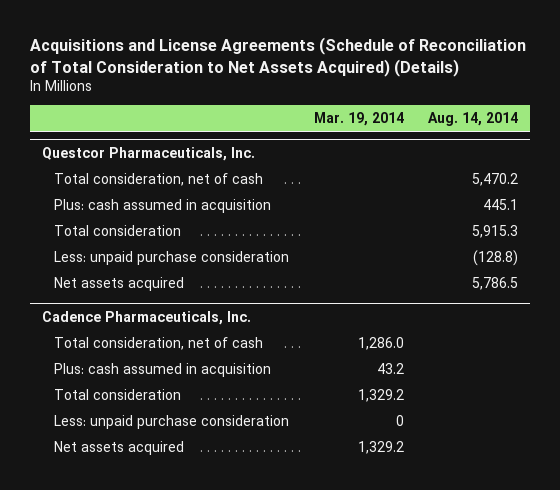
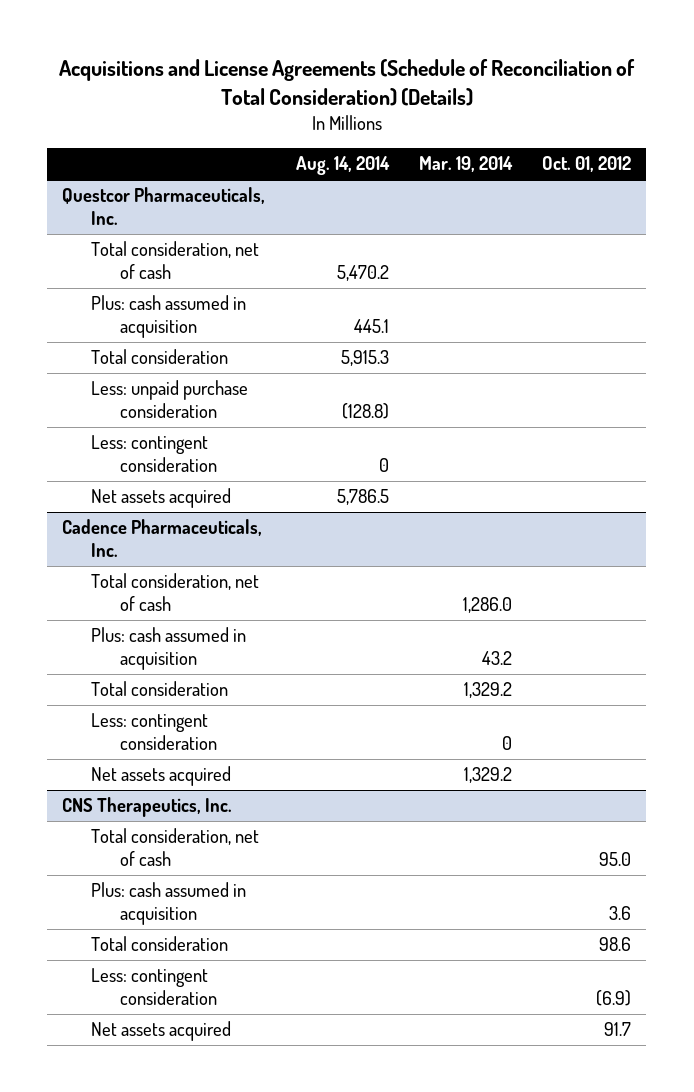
[29,37,526,77] Acquisitions and License Agreements (Schedule of Reconciliation of Total Consideration to Net Assets Acquired) (Details) -> [58,58,635,106] Acquisitions and License Agreements (Schedule of Reconciliation of Total Consideration) (Details)
none -> [542,156,632,173] Oct. 01, 2012
none -> [91,435,217,473] Less: contingent consideration
[54,414,290,429] Less: unpaid purchase consideration -> none
none -> [91,713,217,751] Less: contingent consideration
none -> [62,797,233,818] CNS Therapeutics, Inc.
none -> [91,828,260,867] Total consideration, net of cash
none -> [91,882,247,926] Plus: cash assumed in acquisition
none -> [91,936,229,952] Total consideration
none -> [91,968,217,1006] Less: contingent consideration
none -> [91,1021,232,1042] Net assets acquired

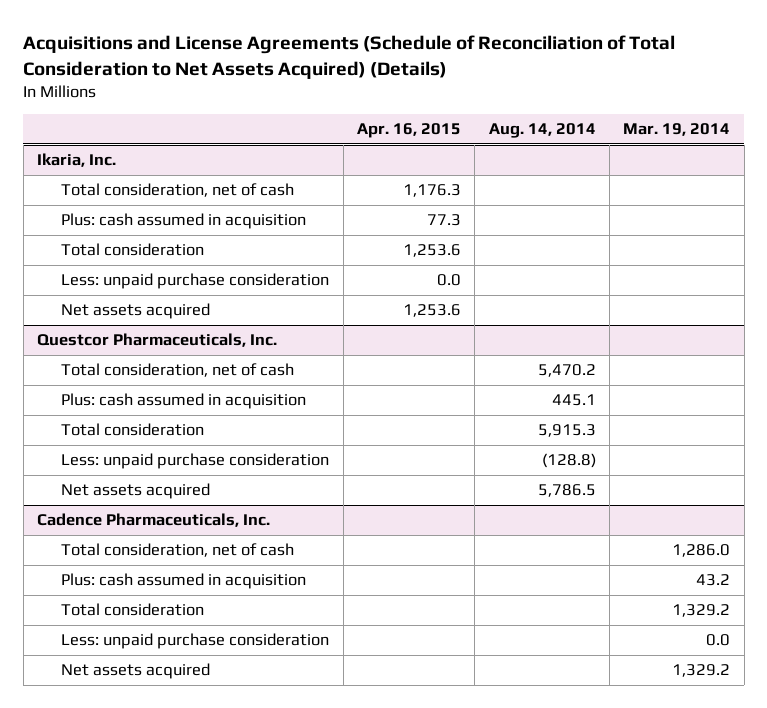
[58,58,635,106] Acquisitions and License Agreements (Schedule of Reconciliation of Total Consideration) (Details) -> [23,35,676,79] Acquisitions and License Agreements (Schedule of Reconciliation of Total Consideration to Net Assets Acquired) (Details)
[542,156,632,173] Oct. 01, 2012 -> none
none -> [356,123,461,139] Apr. 16, 2015
none -> [37,153,117,168] Ikaria, Inc.
none -> [61,183,295,198] Total consideration, net of cash
none -> [61,213,307,230] Plus: cash assumed in acquisition
none -> [61,243,205,257] Total consideration
none -> [61,273,330,290] Less: unpaid purchase consideration
none -> [61,303,211,320] Net assets acquired
[91,435,217,473] Less: contingent consideration -> none
[91,713,217,751] Less: contingent consideration -> none
none -> [61,633,330,650] Less: unpaid purchase consideration
[62,797,233,818] CNS Therapeutics, Inc. -> none
[91,828,260,867] Total consideration, net of cash -> none
[91,882,247,926] Plus: cash assumed in acquisition -> none
[91,936,229,952] Total consideration -> none
[91,968,217,1006] Less: contingent consideration -> none
[91,1021,232,1042] Net assets acquired -> none

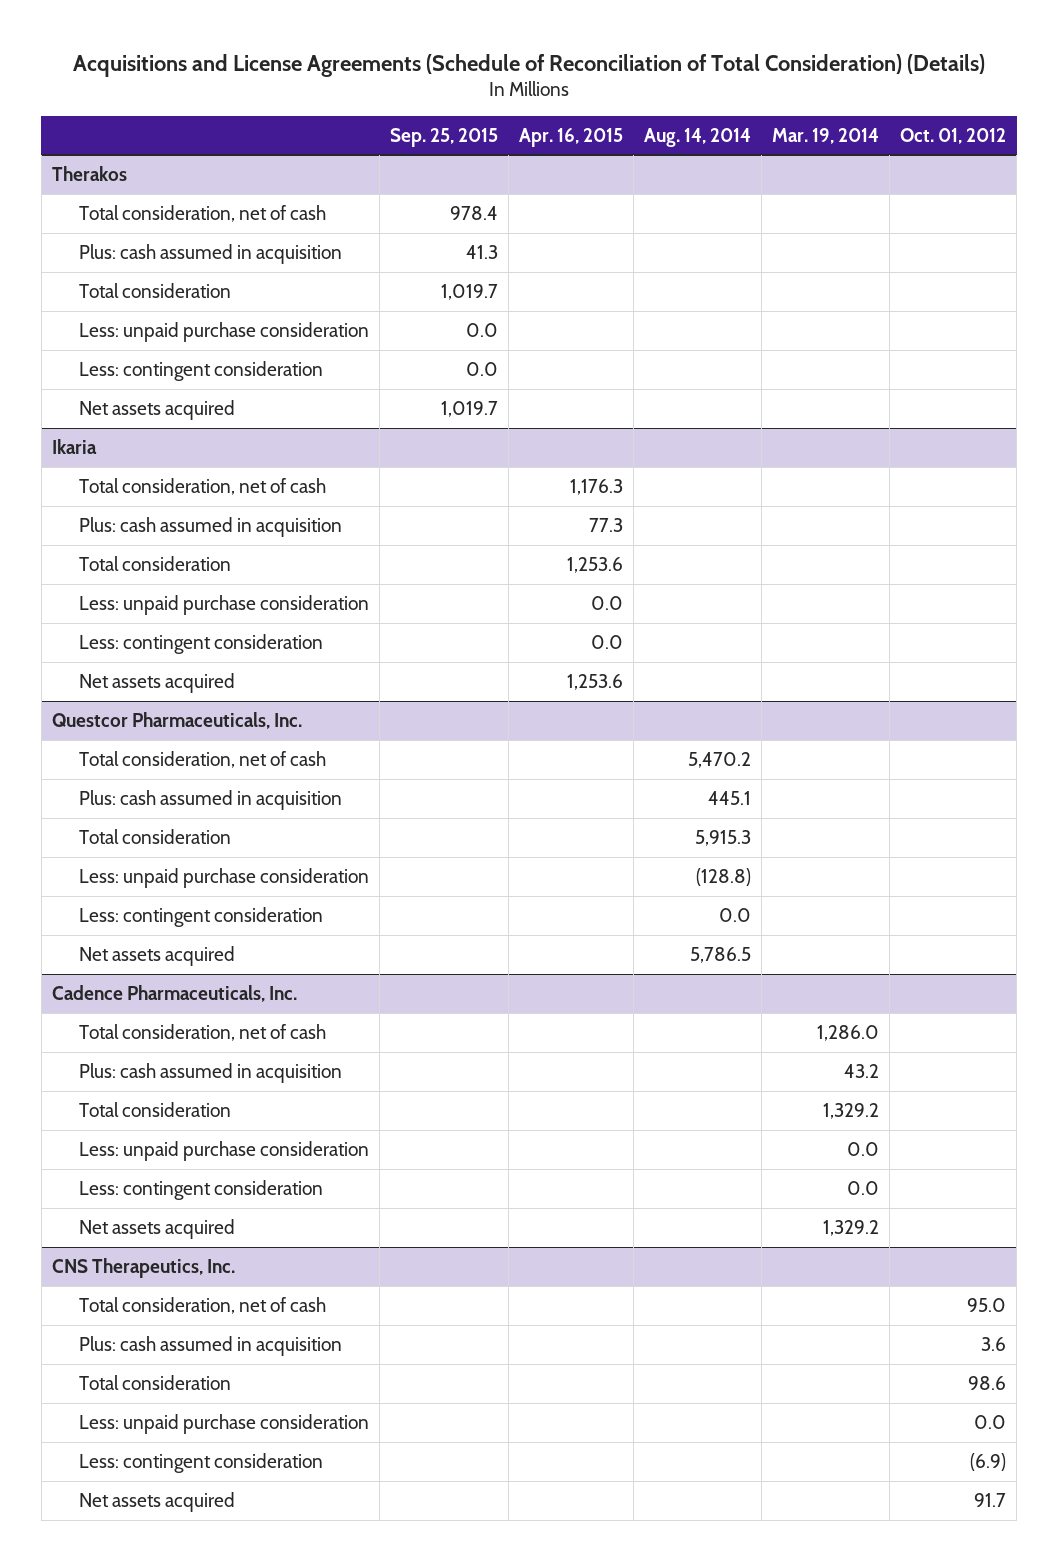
[23,35,676,79] Acquisitions and License Agreements (Schedule of Reconciliation of Total Consideration to Net Assets Acquired) (Details) -> [73,53,986,77] Acquisitions and License Agreements (Schedule of Reconciliation of Total Consideration) (Details)
none -> [389,127,498,147] Sep. 25, 2015
none -> [900,127,1007,144] Oct. 01, 2012
none -> [51,166,127,182] Therakos
none -> [78,205,326,223] Total consideration, net of cash
none -> [78,244,342,265] Plus: cash assumed in acquisition
none -> [78,283,231,299] Total consideration
none -> [78,322,369,343] Less: unpaid purchase consideration
none -> [78,361,323,382] Less: contingent consideration
none -> [78,400,235,421] Net assets acquired
[37,153,117,168] Ikaria, Inc. -> [51,439,97,455] Ikaria
none -> [78,634,323,655] Less: contingent consideration
none -> [78,907,323,928] Less: contingent consideration
none -> [78,1180,323,1201] Less: contingent consideration
none -> [51,1258,235,1279] CNS Therapeutics, Inc.
none -> [78,1297,326,1315] Total consideration, net of cash
none -> [78,1336,342,1357] Plus: cash assumed in acquisition
none -> [78,1375,231,1391] Total consideration
none -> [78,1414,369,1435] Less: unpaid purchase consideration
none -> [78,1453,323,1474] Less: contingent consideration
none -> [78,1492,235,1513] Net assets acquired

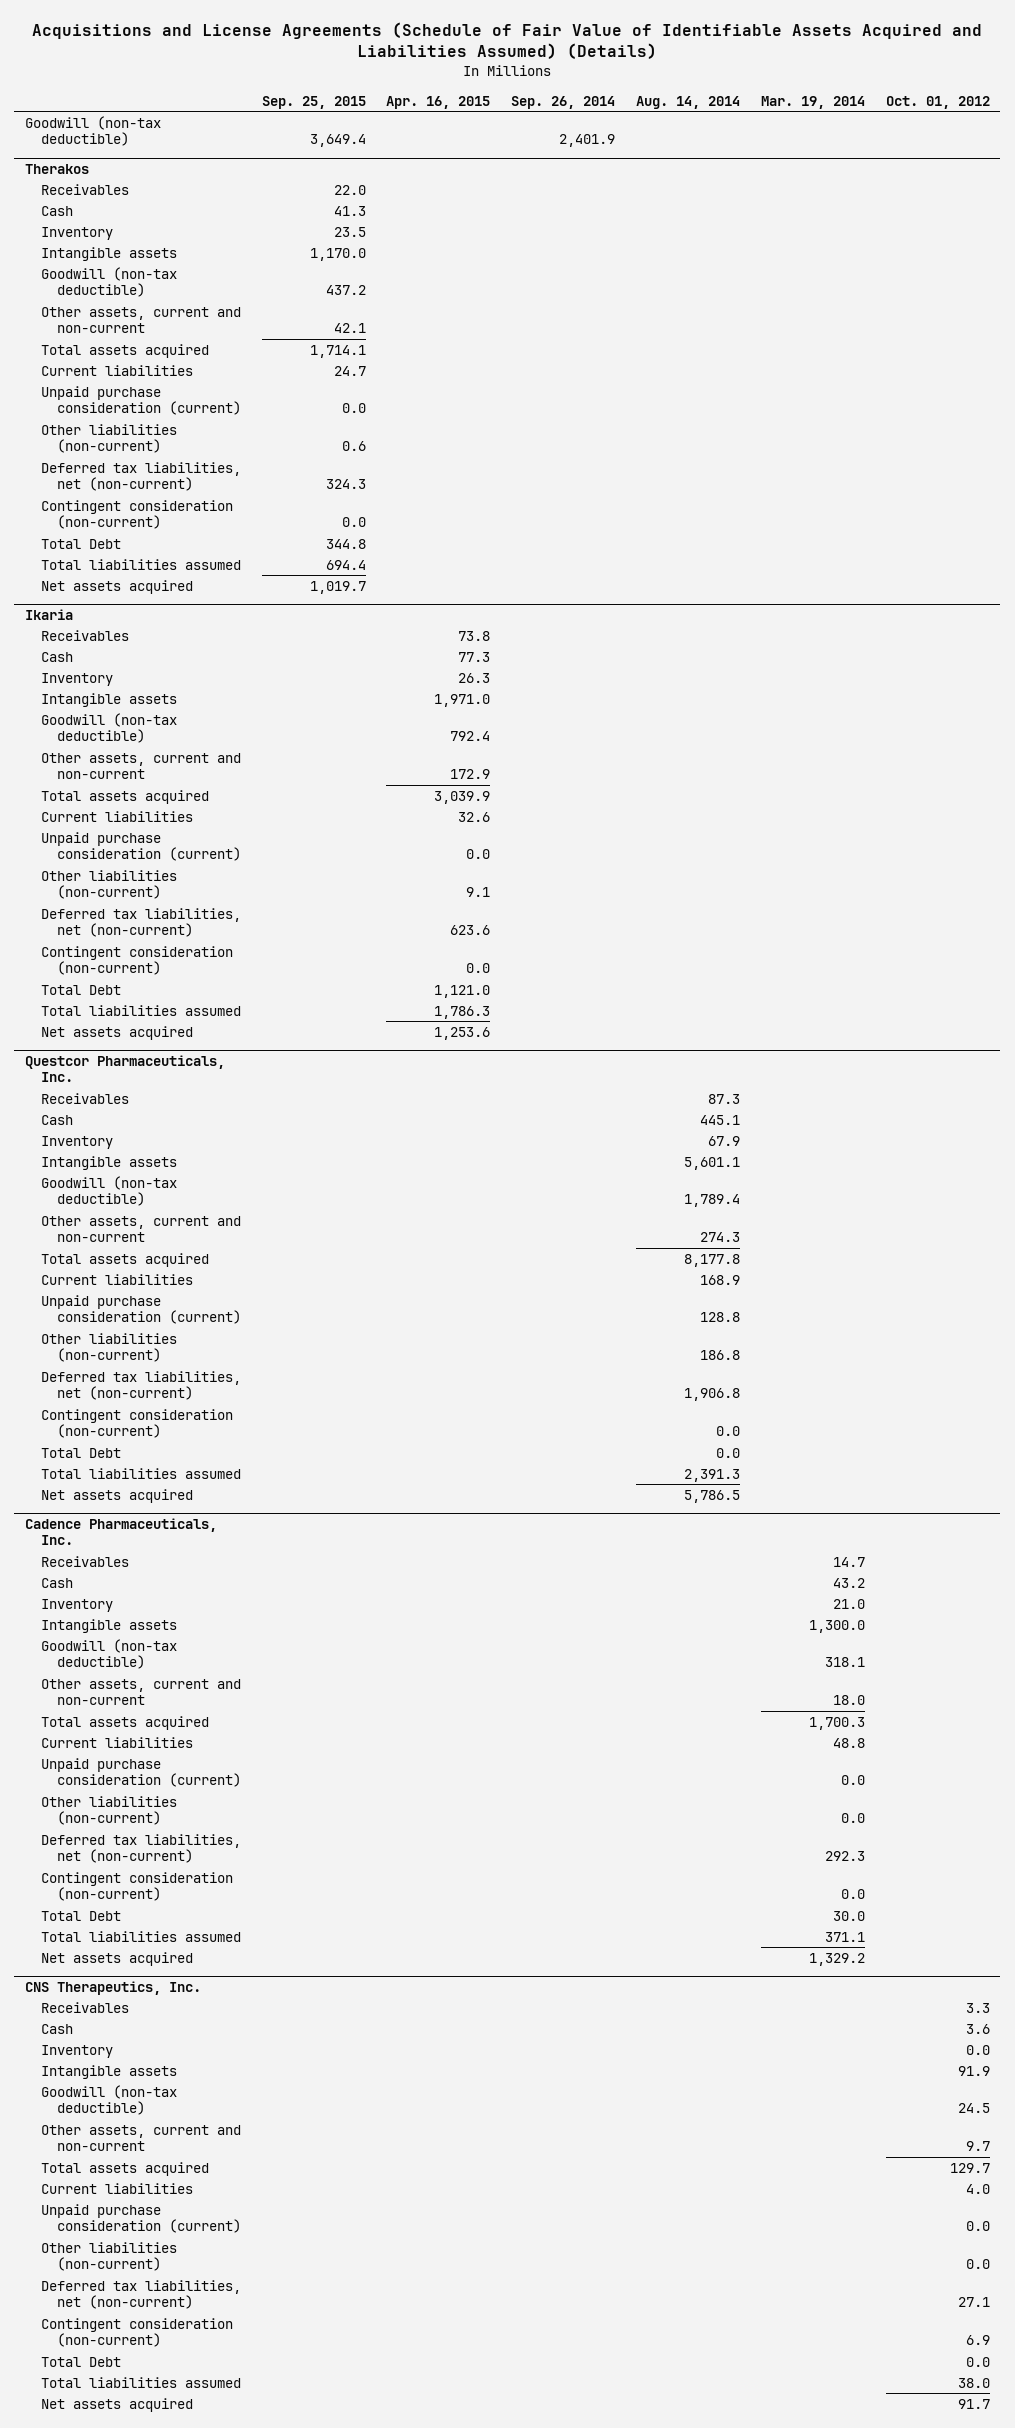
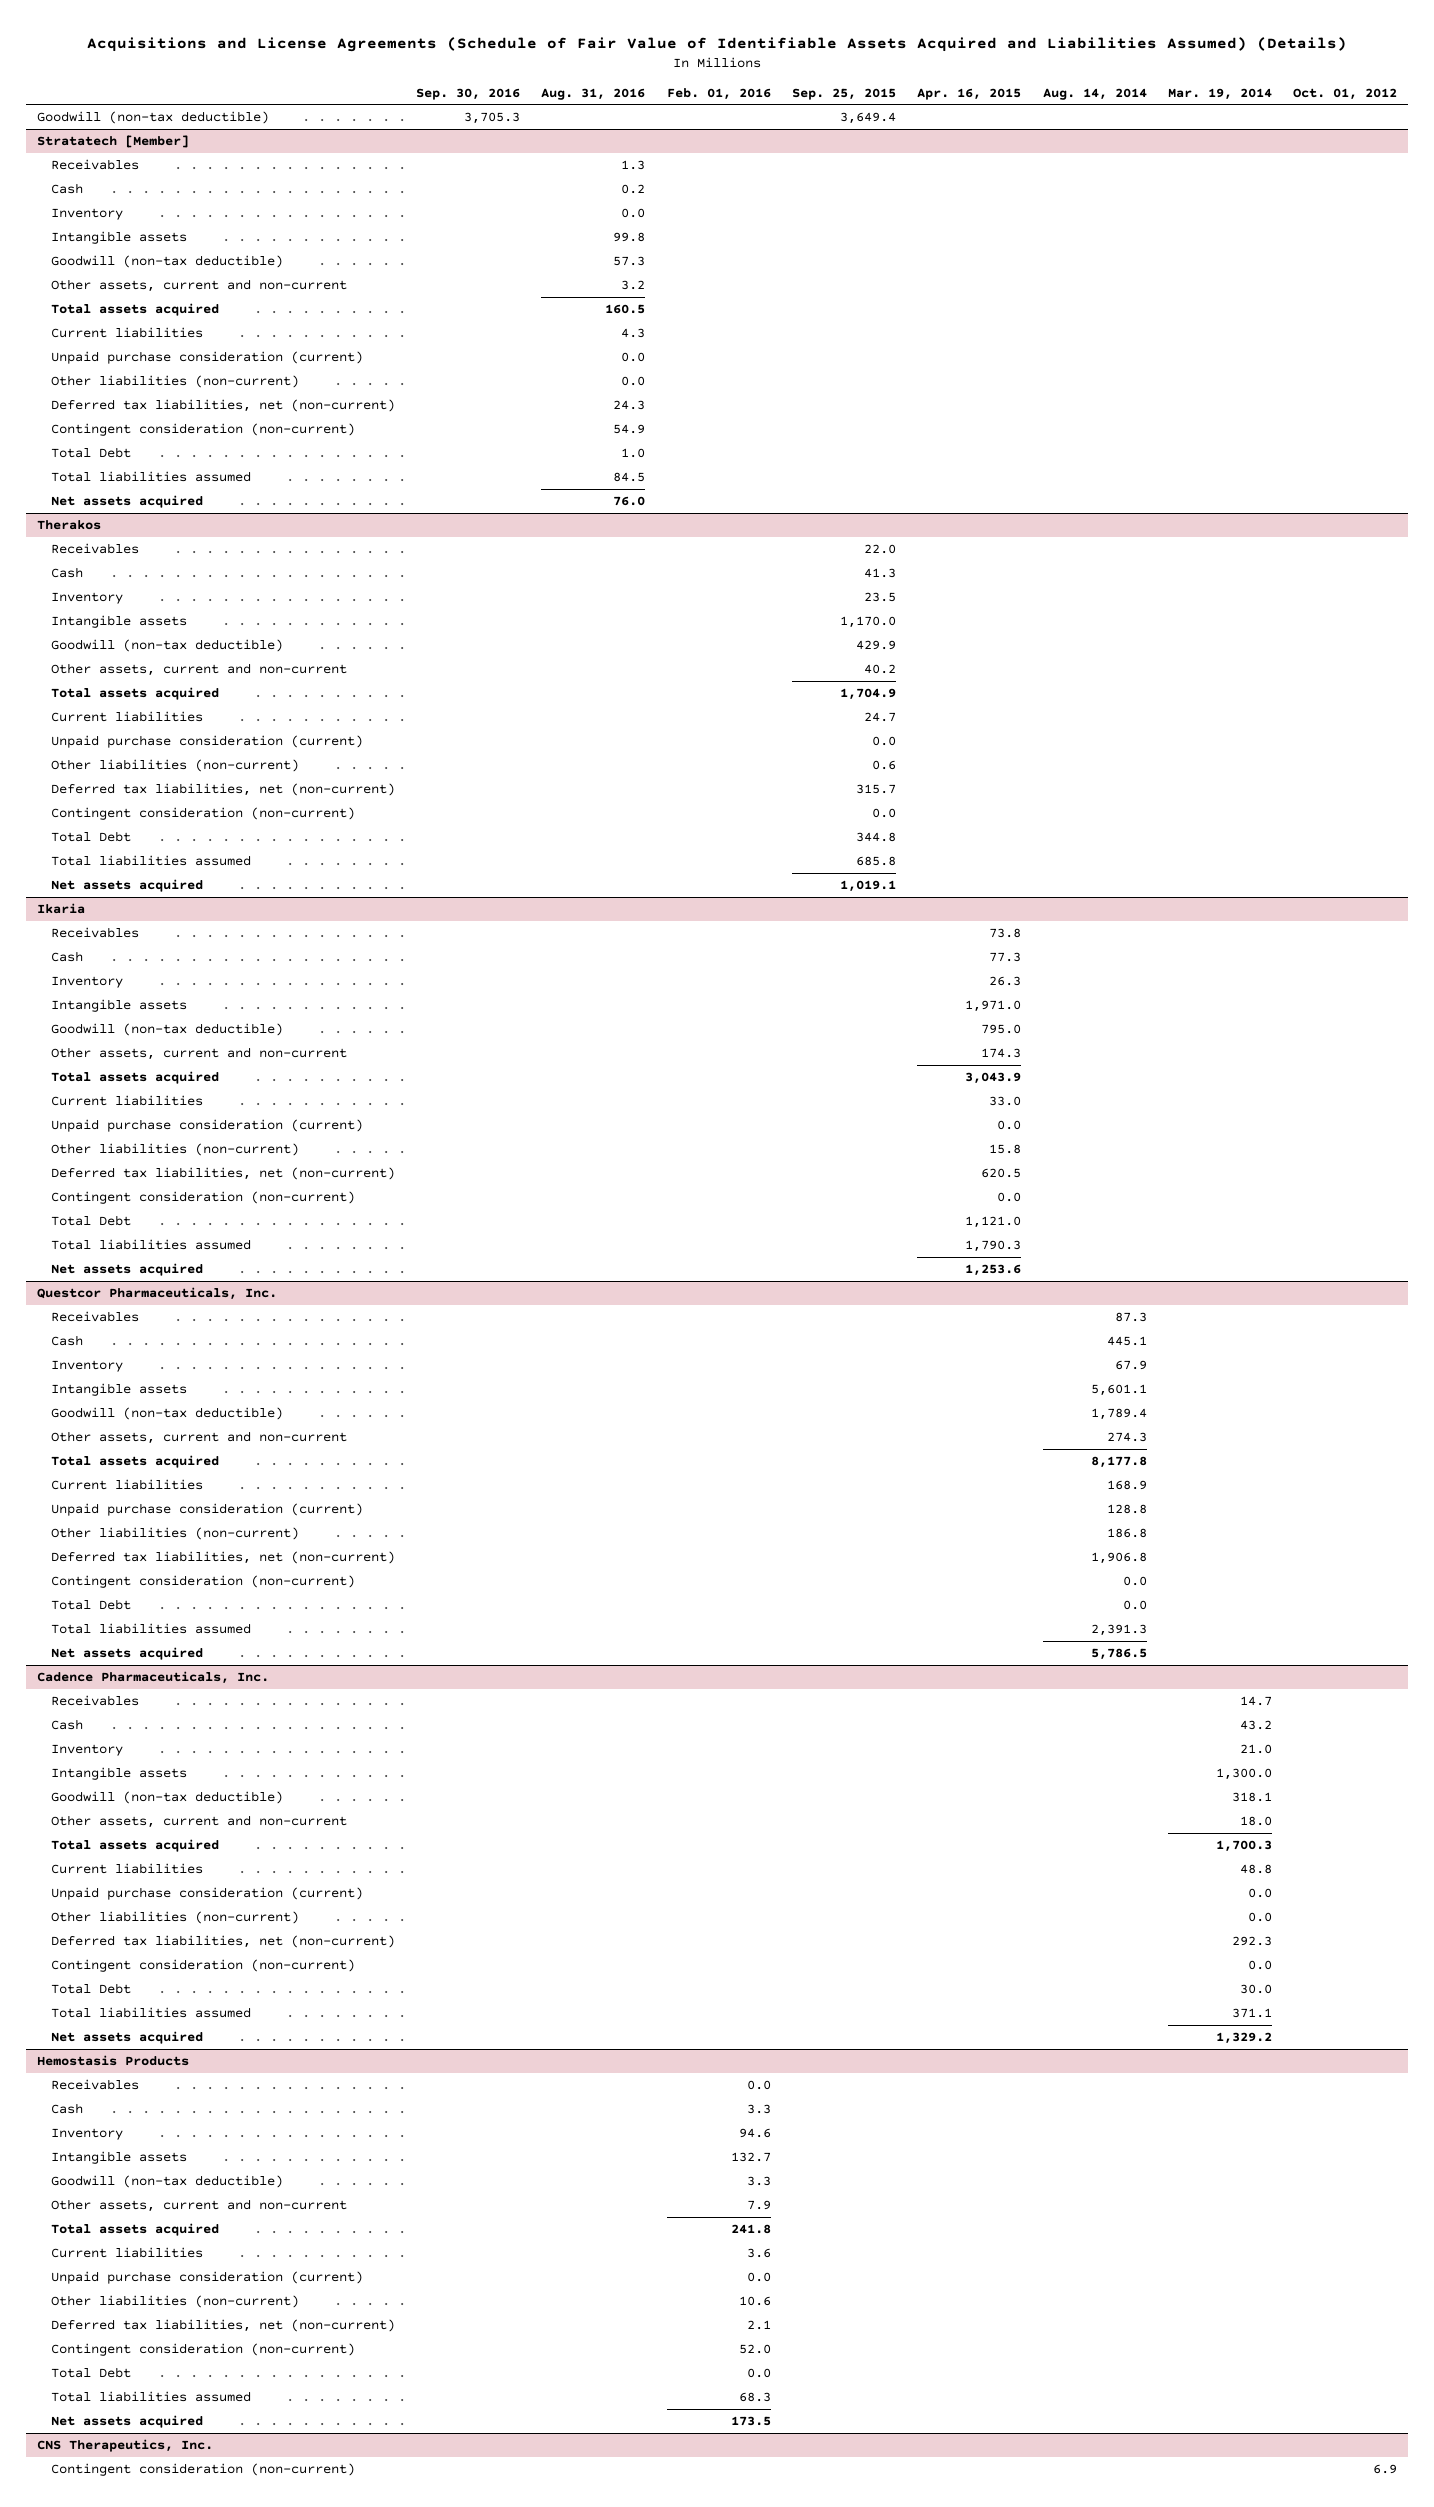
[511,95,616,109] Sep. 26, 2014 -> none
none -> [416,87,521,100] Sep. 30, 2016
none -> [541,87,646,100] Aug. 31, 2016
none -> [666,87,771,100] Feb. 01, 2016
none -> [36,134,189,148] Stratatech [Member]
none -> [50,158,139,170] Receivables
none -> [50,182,83,194] Cash
none -> [50,207,123,220] Inventory
none -> [50,230,187,244] Intangible assets
none -> [50,254,283,268] Goodwill (non-tax deductible)
none -> [50,278,347,292] Other assets, current and non-current
none -> [50,302,219,316] Total assets acquired
none -> [50,326,203,338] Current liabilities
none -> [50,350,363,364] Unpaid purchase consideration (current)
none -> [50,374,299,388] Other liabilities (non-current)
none -> [50,398,395,412] Deferred tax liabilities, net (non-current)
none -> [50,422,355,436] Contingent consideration (non-current)
none -> [50,446,131,458] Total Debt
none -> [50,470,251,482] Total liabilities assumed
none -> [50,494,203,508] Net assets acquired
[325,285,366,296] 437.2 -> [856,639,897,650] 429.9
[333,323,366,334] 42.1 -> [864,663,897,674] 40.2
[309,344,366,358] 1,714.1 -> [840,687,897,700] 1,704.9
[325,479,366,490] 324.3 -> [856,783,897,794] 315.7
[325,559,366,570] 694.4 -> [856,855,897,866] 685.8
[309,580,366,594] 1,019.7 -> [840,879,897,892] 1,019.1
[450,731,491,742] 792.4 -> [981,1023,1022,1034] 795.0
[450,769,491,780] 172.9 -> [981,1047,1022,1058] 174.3
[434,790,491,804] 3,039.9 -> [965,1071,1022,1084] 3,043.9
[458,811,491,822] 32.6 -> [989,1095,1022,1106] 33.0
[466,887,491,898] 9.1 -> [989,1143,1022,1154] 15.8
[450,925,491,936] 623.6 -> [981,1167,1022,1178] 620.5
[434,1005,491,1019] 1,786.3 -> [965,1239,1022,1252] 1,790.3
none -> [36,2054,189,2066] Hemostasis Products
none -> [50,2078,139,2090] Receivables
none -> [50,2102,83,2114] Cash
none -> [50,2127,123,2140] Inventory
none -> [50,2150,187,2164] Intangible assets
none -> [50,2174,283,2188] Goodwill (non-tax deductible)
none -> [50,2198,347,2212] Other assets, current and non-current
none -> [50,2222,219,2236] Total assets acquired
none -> [50,2246,203,2258] Current liabilities
none -> [50,2270,363,2284] Unpaid purchase consideration (current)
none -> [50,2294,299,2308] Other liabilities (non-current)
none -> [50,2318,395,2332] Deferred tax liabilities, net (non-current)
none -> [50,2342,355,2356] Contingent consideration (non-current)
none -> [50,2366,131,2378] Total Debt
none -> [50,2390,251,2402] Total liabilities assumed
none -> [50,2414,203,2428] Net assets acquired
[40,2001,129,2013] Receivables -> none
[40,2023,73,2034] Cash -> none
[40,2044,113,2058] Inventory -> none
[40,2064,177,2079] Intangible assets -> none
[40,2084,177,2116] Goodwill (non-tax deductible) -> none
[40,2124,241,2152] Other assets, current and non-current -> none
[40,2161,209,2176] Total assets acquired -> none
[40,2182,193,2194] Current liabilities -> none
[40,2203,241,2234] Unpaid purchase consideration (current) -> none
[40,2241,177,2272] Other liabilities (non-current) -> none
[40,2279,241,2310] Deferred tax liabilities, net (non-current) -> none
[40,2356,121,2367] Total Debt -> none
[40,2376,241,2388] Total liabilities assumed -> none
[40,2397,193,2412] Net assets acquired -> none

